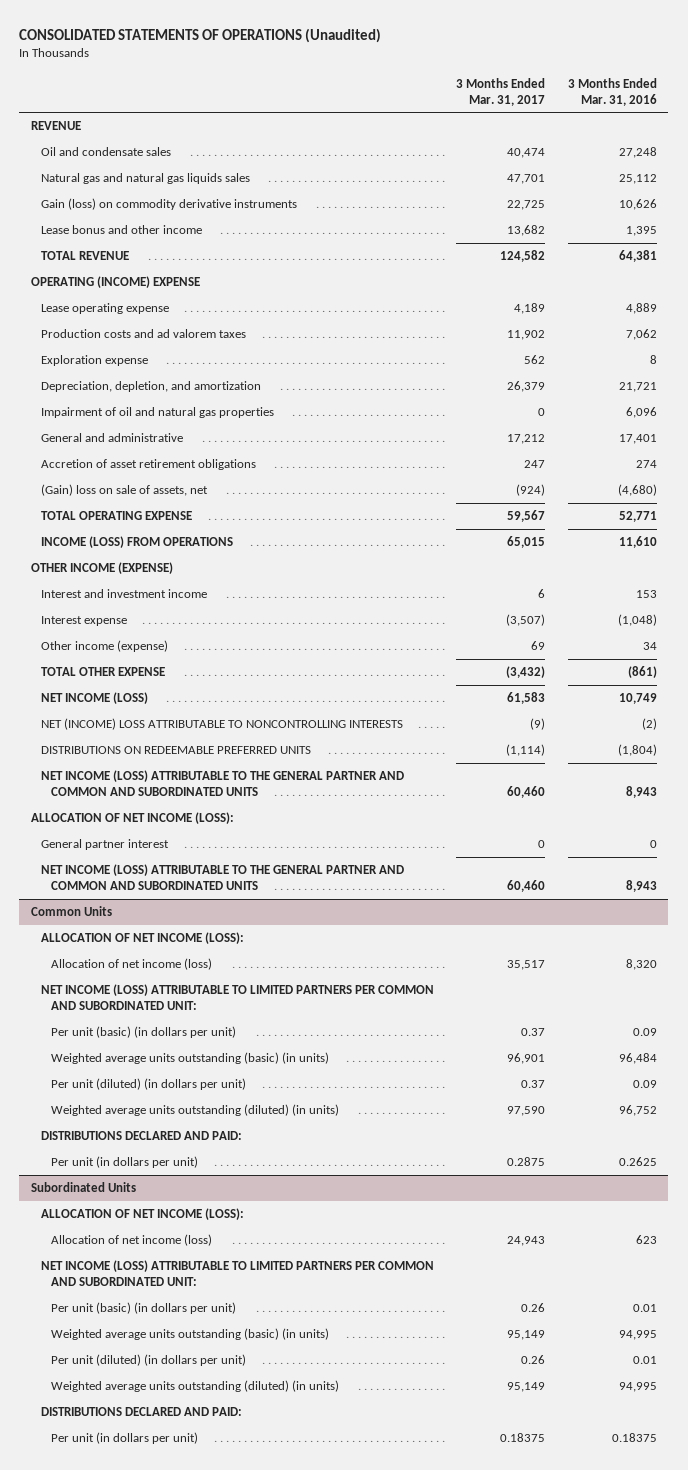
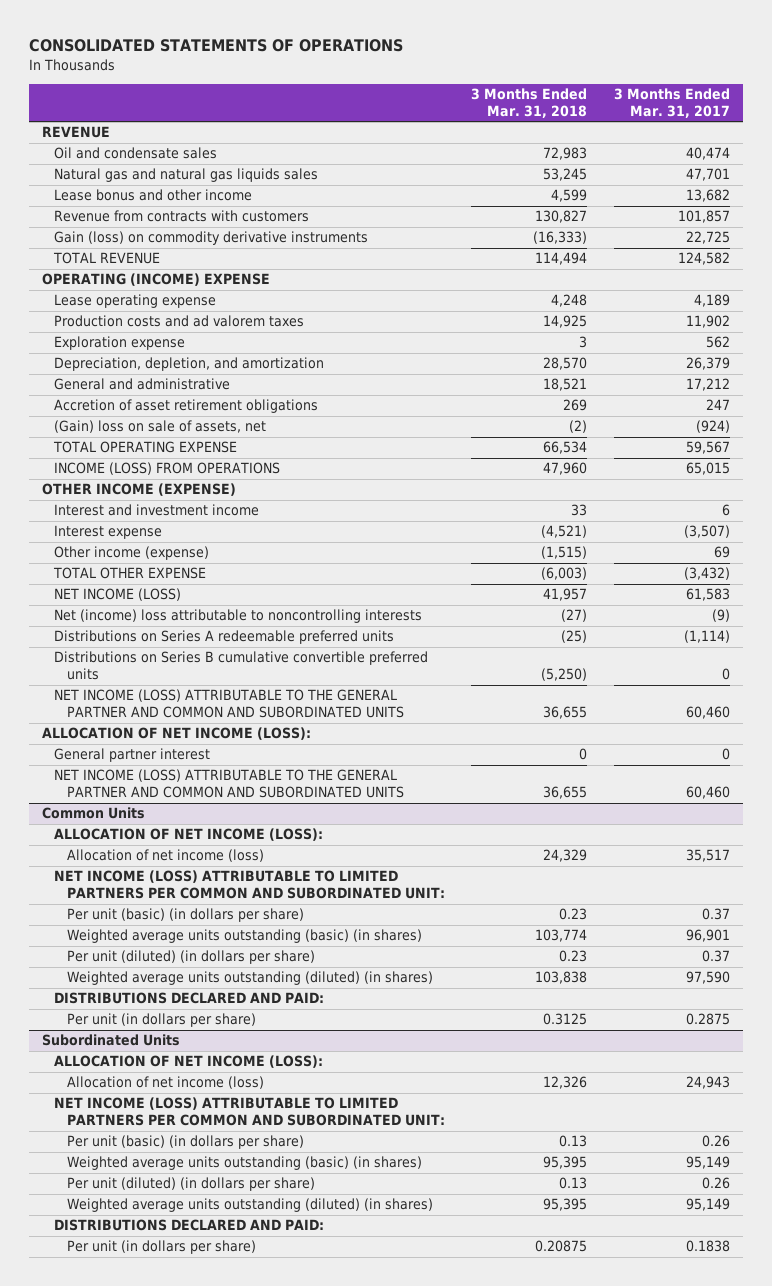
[19,27,382,43] CONSOLIDATED STATEMENTS OF OPERATIONS (Unaudited) -> [28,38,403,52] CONSOLIDATED STATEMENTS OF OPERATIONS
[567,77,657,106] 3 Months Ended Mar. 31, 2016 -> none
none -> [471,88,588,119] 3 Months Ended Mar. 31, 2018
none -> [54,210,310,223] Revenue from contracts with customers
[40,198,297,211] Gain (loss) on commodity derivative instruments -> [54,231,369,246] Gain (loss) on commodity derivative instruments
[40,407,274,419] Impairment of oil and natural gas properties -> none
[40,718,403,731] NET (INCOME) LOSS ATTRIBUTABLE TO NONCONTROLLING INTERESTS -> [54,609,423,624] Net (income) loss attributable to noncontrolling interests
[40,746,311,755] DISTRIBUTIONS ON REDEEMABLE PREFERRED UNITS -> [54,630,395,645] Distributions on Series A redeemable preferred units
none -> [54,651,429,681] Distributions on Series B cumulative convertible preferred units
[51,1026,237,1039] Per unit (basic) (in dollars per unit) -> [66,908,304,923] Per unit (basic) (in dollars per share)
[51,1052,330,1065] Weighted average units outstanding (basic) (in units) -> [66,929,422,944] Weighted average units outstanding (basic) (in shares)
[51,1078,247,1091] Per unit (diluted) (in dollars per unit) -> [66,950,315,965] Per unit (diluted) (in dollars per share)
[51,1104,340,1117] Weighted average units outstanding (diluted) (in units) -> [66,971,433,986] Weighted average units outstanding (diluted) (in shares)
[51,1156,199,1169] Per unit (in dollars per unit) -> [66,1013,256,1028] Per unit (in dollars per share)
[51,1302,237,1315] Per unit (basic) (in dollars per unit) -> [66,1135,304,1150] Per unit (basic) (in dollars per share)
[51,1328,330,1341] Weighted average units outstanding (basic) (in units) -> [66,1156,422,1171] Weighted average units outstanding (basic) (in shares)
[51,1354,247,1367] Per unit (diluted) (in dollars per unit) -> [66,1177,315,1192] Per unit (diluted) (in dollars per share)
[51,1380,340,1393] Weighted average units outstanding (diluted) (in units) -> [66,1198,433,1213] Weighted average units outstanding (diluted) (in shares)
[51,1432,199,1445] Per unit (in dollars per unit) -> [66,1240,256,1255] Per unit (in dollars per share)
[500,1433,546,1443] 0.18375 -> [685,1240,730,1253] 0.1838

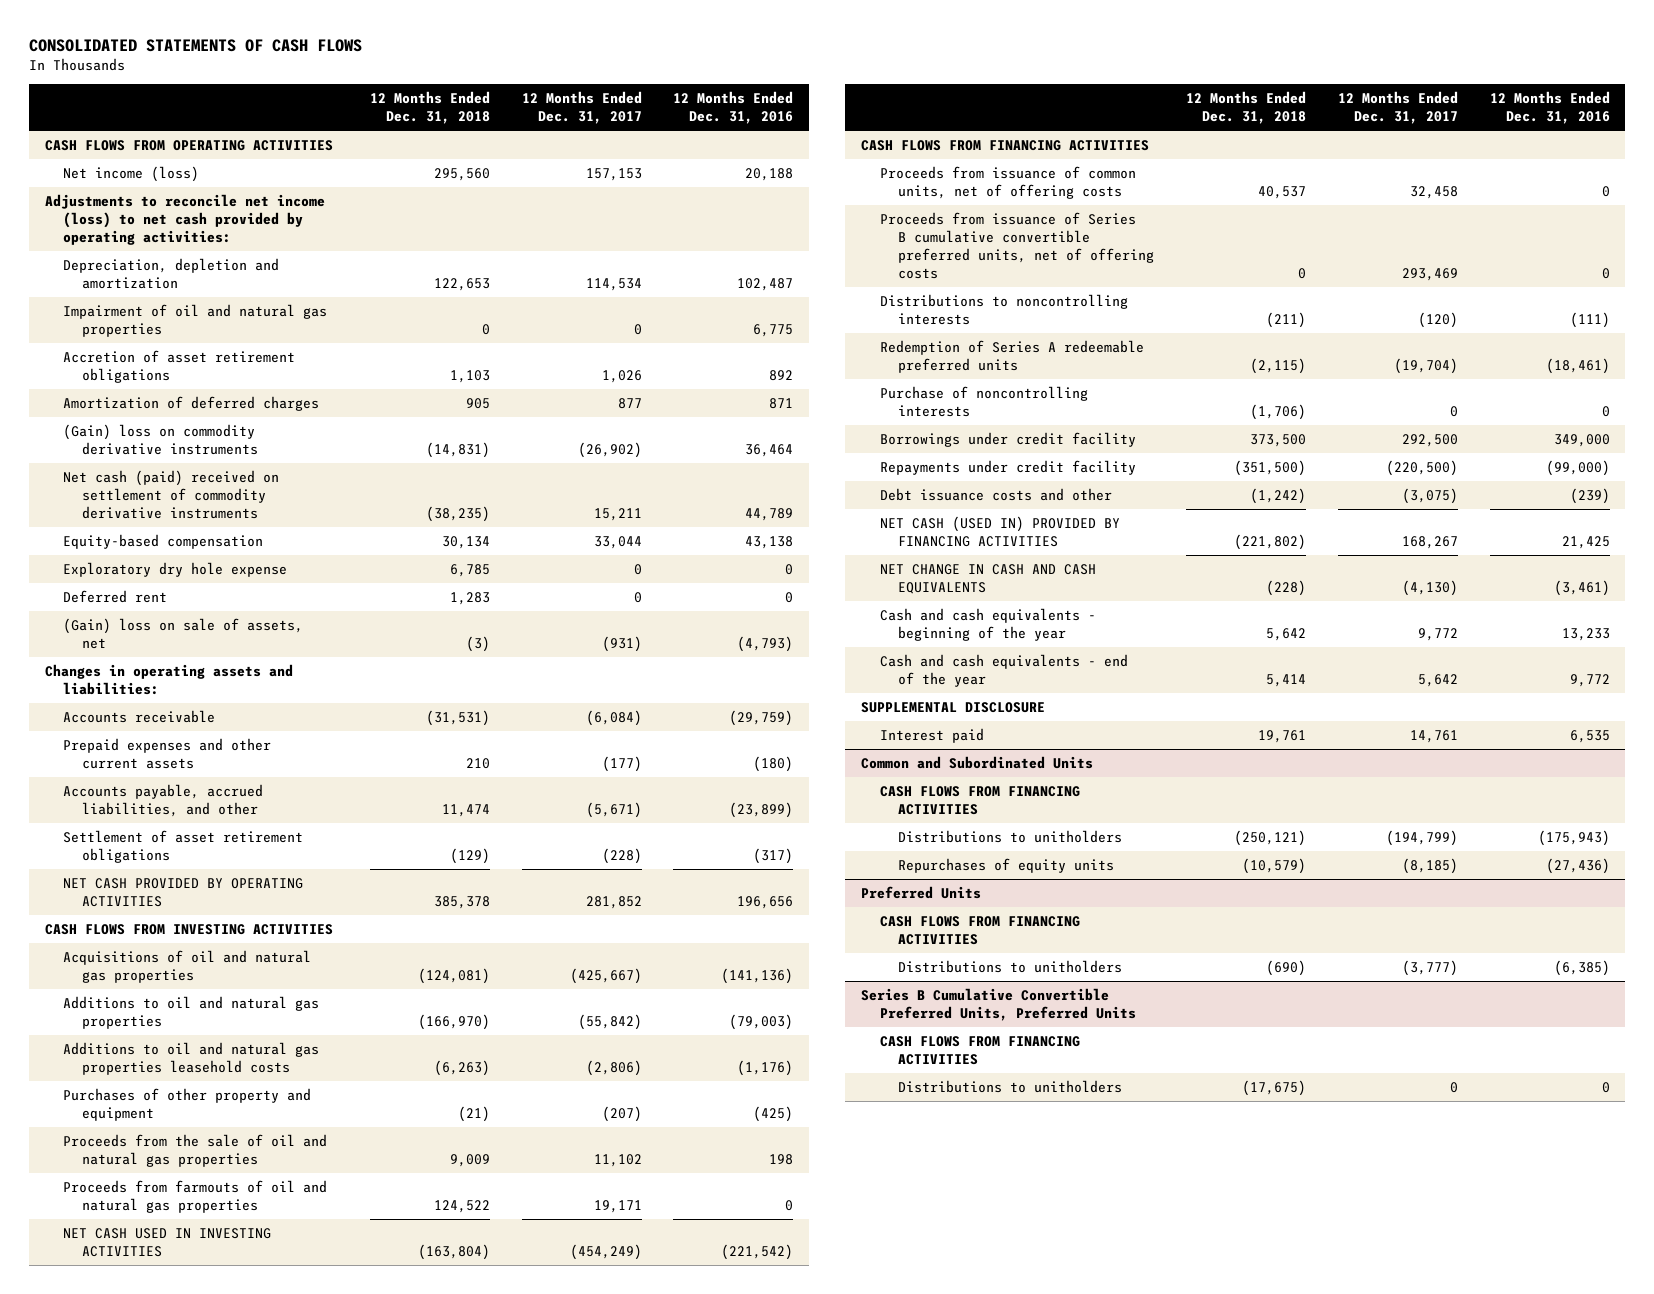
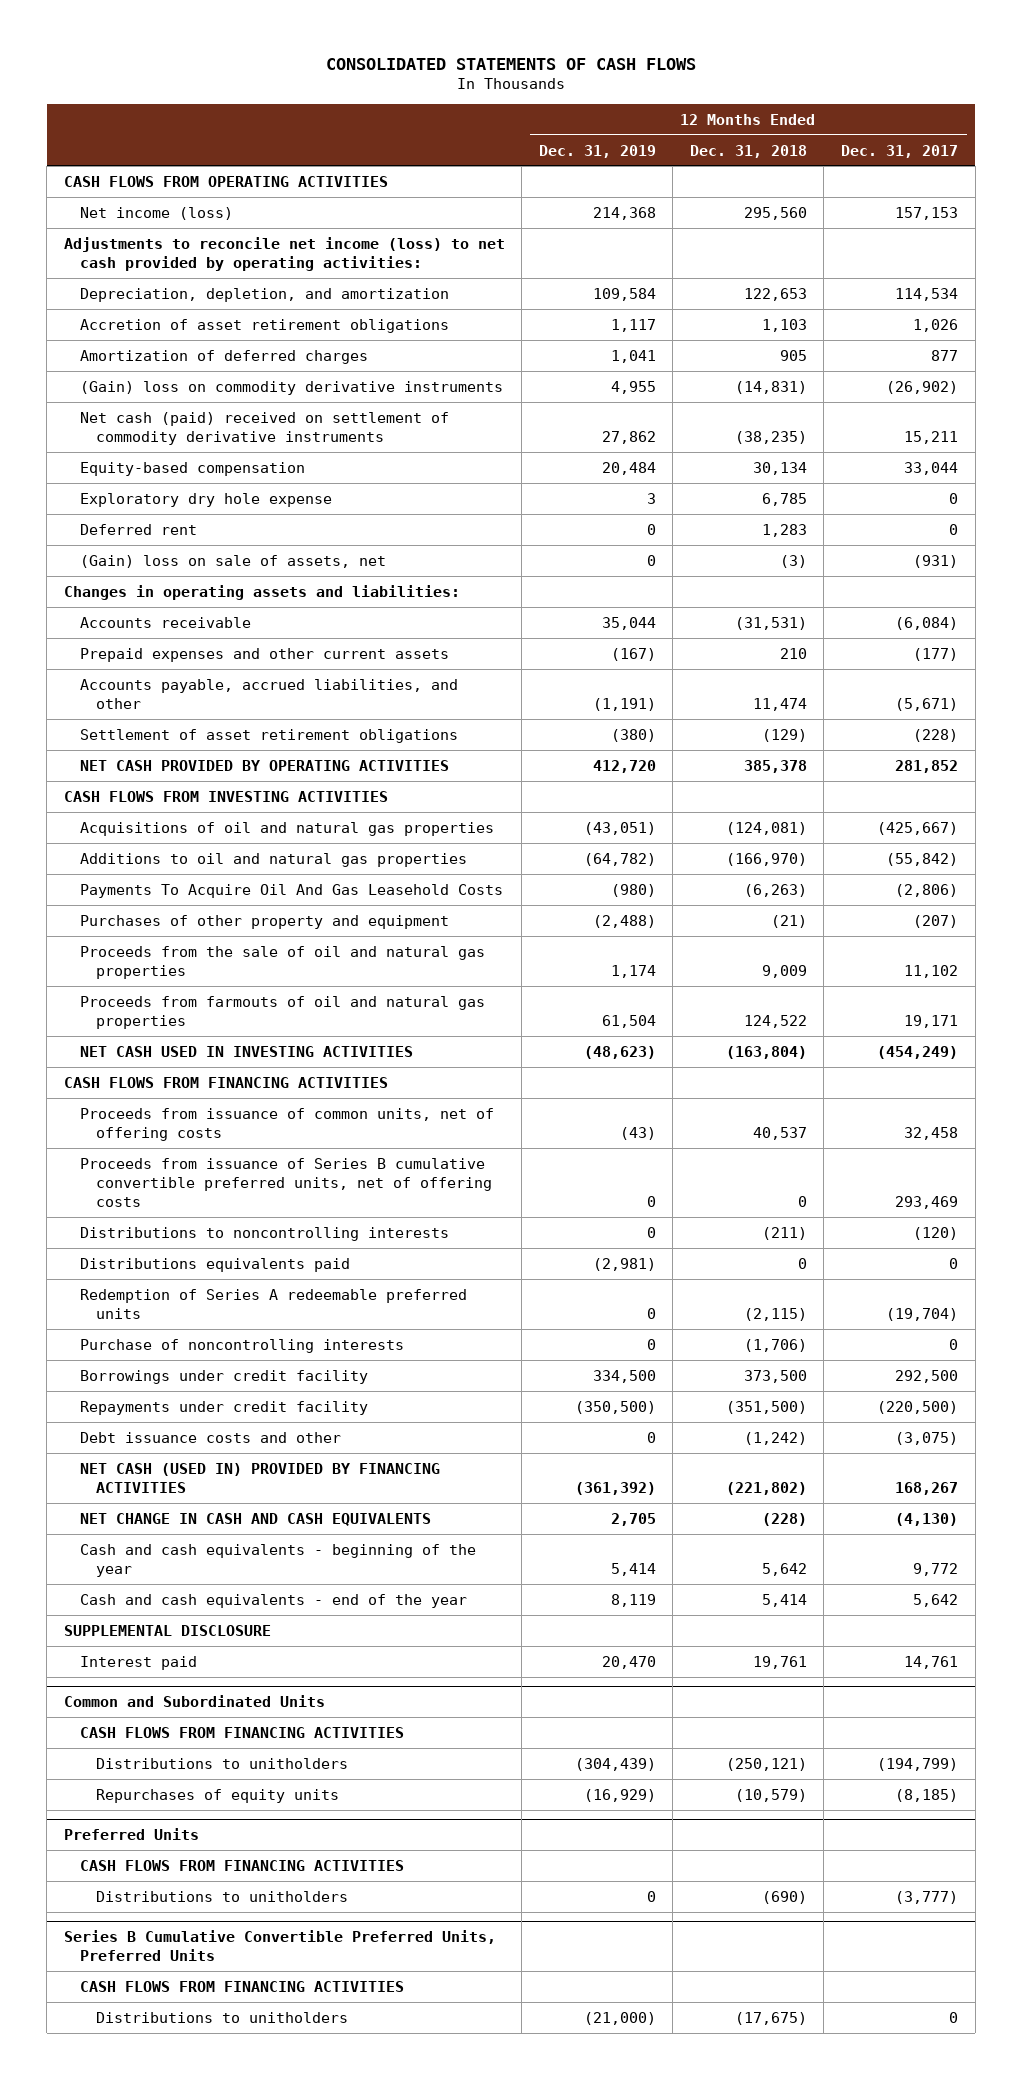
[673,91,794,125] 12 Months Ended Dec. 31, 2016 -> none
none -> [538,144,656,158] Dec. 31, 2019
[63,304,328,337] Impairment of oil and natural gas properties -> none
[63,258,280,289] Depreciation, depletion and amortization -> [80,287,450,302] Depreciation, depletion, and amortization
[63,1042,320,1075] Additions to oil and natural gas properties leasehold costs -> [80,883,504,898] Payments To Acquire Oil And Gas Leasehold Costs
none -> [80,1257,351,1272] Distributions equivalents paid

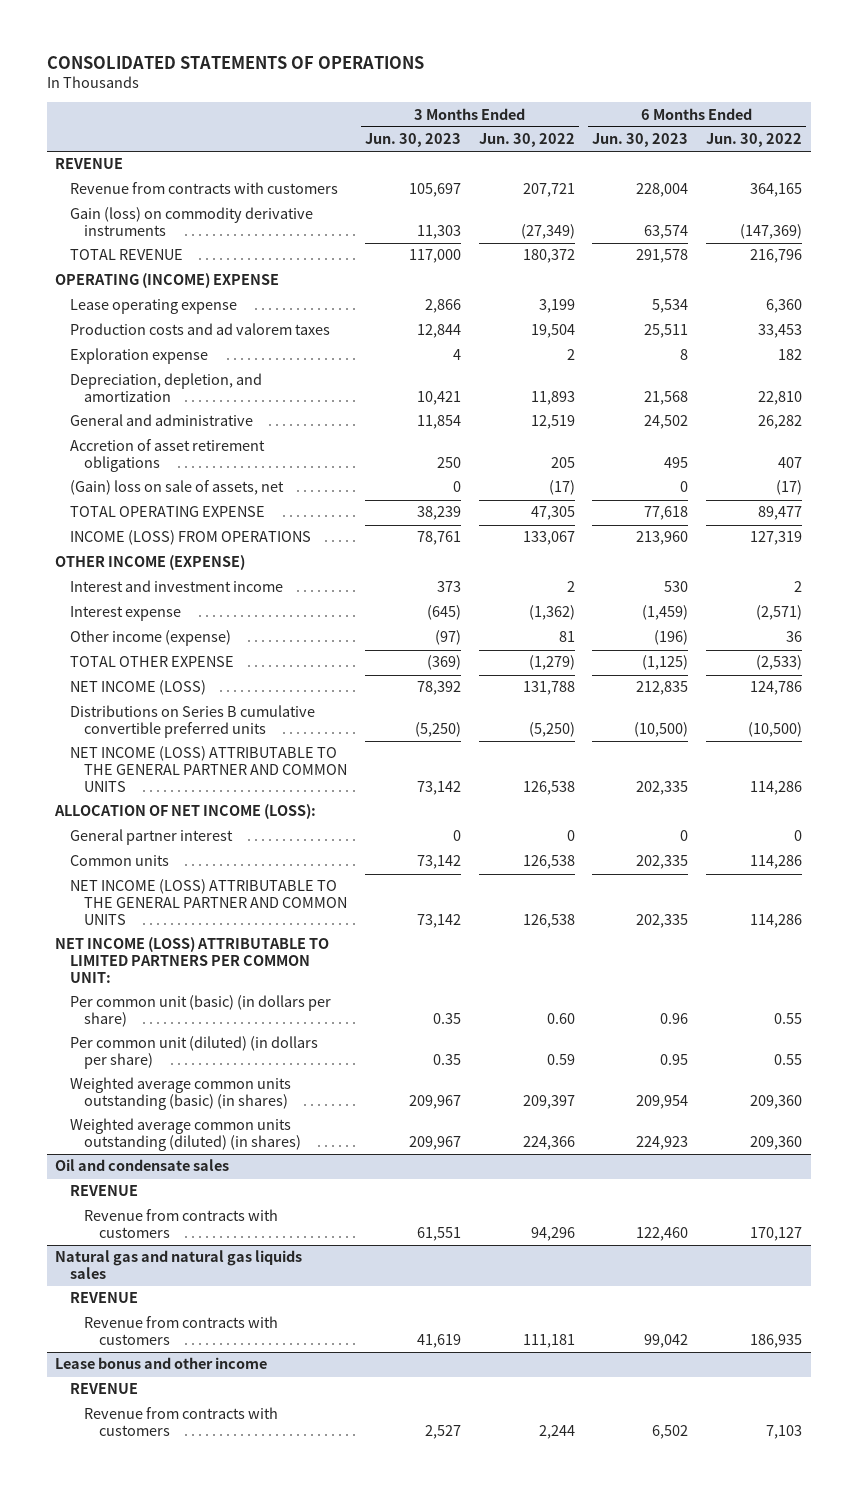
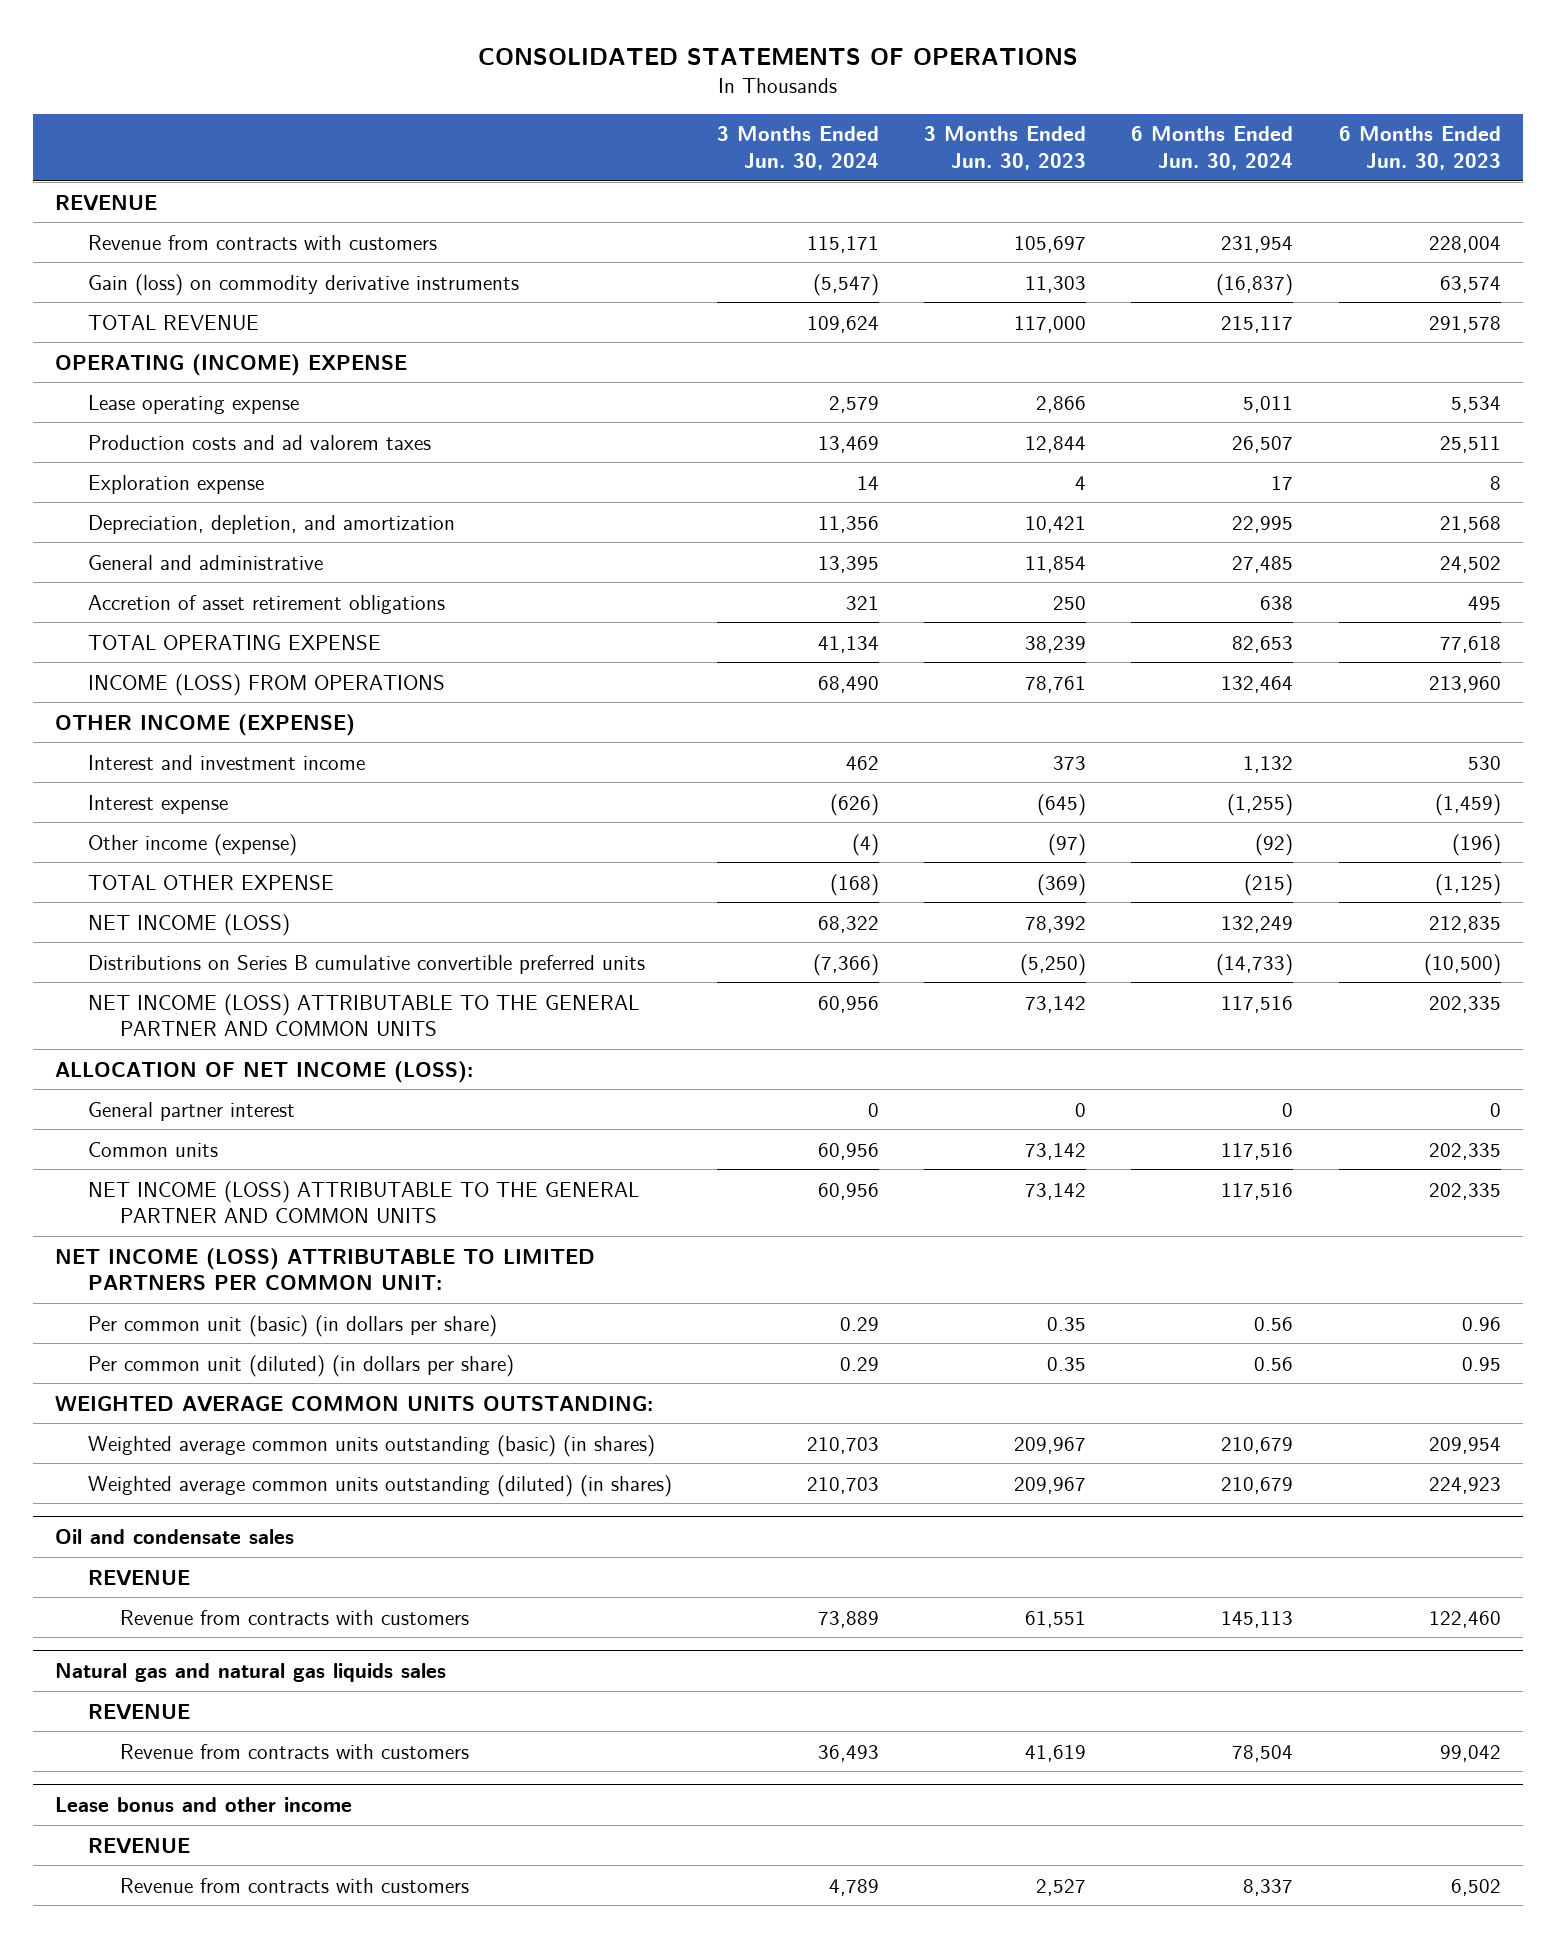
[478,133,575,148] Jun. 30, 2022 -> none
[705,133,802,148] Jun. 30, 2022 -> none
none -> [716,126,879,170] 3 Months Ended Jun. 30, 2024
none -> [1131,126,1294,170] 6 Months Ended Jun. 30, 2024
[69,480,284,496] (Gain) loss on sale of assets, net -> none
none -> [55,1395,654,1412] WEIGHTED AVERAGE COMMON UNITS OUTSTANDING:

